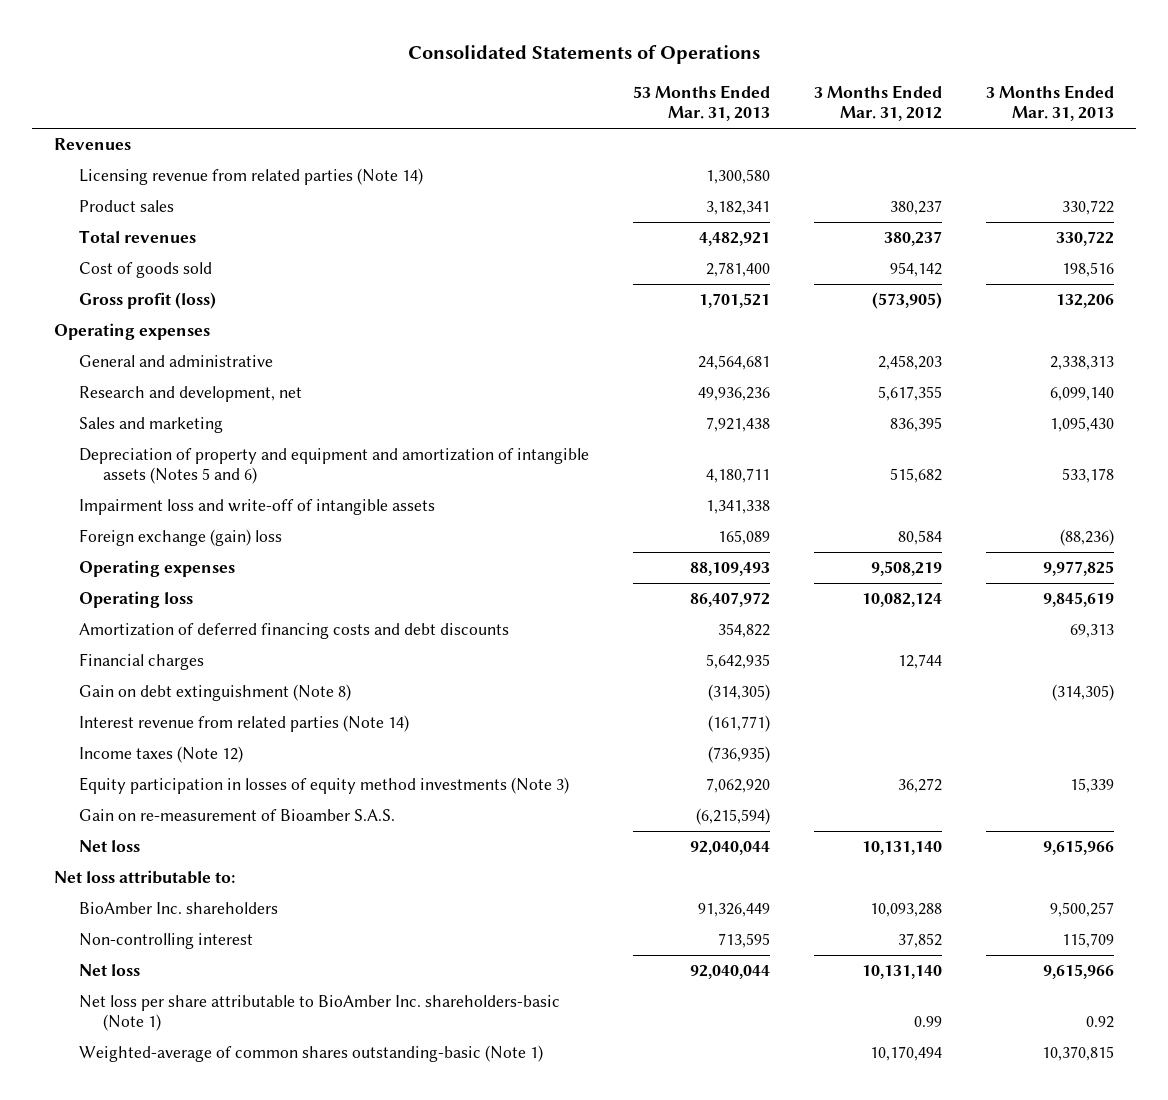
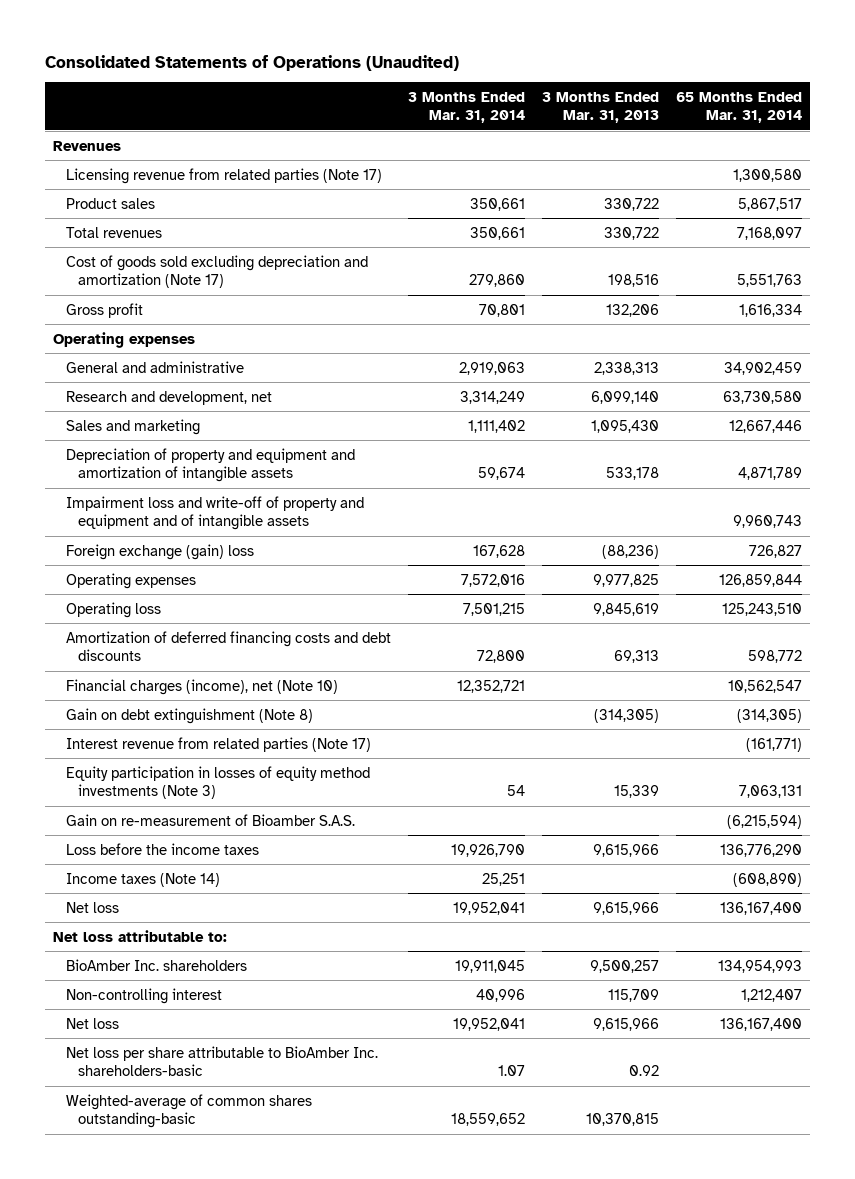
[407,45,760,65] Consolidated Statements of Operations -> [44,54,459,71] Consolidated Statements of Operations (Unaudited)
[632,84,770,122] 53 Months Ended Mar. 31, 2013 -> none
[813,84,942,122] 3 Months Ended Mar. 31, 2012 -> none
none -> [407,91,525,123] 3 Months Ended Mar. 31, 2014
none -> [675,91,802,123] 65 Months Ended Mar. 31, 2014
[78,168,423,186] Licensing revenue from related parties (Note 14) -> [65,167,382,184] Licensing revenue from related parties (Note 17)
[78,262,212,279] Cost of goods sold -> [65,254,368,288] Cost of goods sold excluding depreciation and amortization (Note 17)
[78,292,216,310] Gross profit (loss) -> [65,302,143,318] Gross profit
[78,448,589,485] Depreciation of property and equipment and amortization of intangible assets (Notes 5 and 6) -> [65,447,355,482] Depreciation of property and equipment and amortization of intangible assets
[78,499,435,516] Impairment loss and write-off of intangible assets -> [65,495,364,530] Impairment loss and write-off of property and equipment and of intangible assets
[78,653,204,671] Financial charges -> [65,678,338,695] Financial charges (income), net (Note 10)
[78,746,243,764] Income taxes (Note 12) -> none
[78,715,409,733] Interest revenue from related parties (Note 14) -> [65,736,371,752] Interest revenue from related parties (Note 17)
none -> [65,842,259,855] Loss before the income taxes
none -> [65,872,220,887] Income taxes (Note 14)
[78,995,560,1032] Net loss per share attributable to BioAmber Inc. shareholders-basic (Note 1) -> [65,1045,378,1076] Net loss per share attributable to BioAmber Inc. shareholders-basic
[78,1045,543,1063] Weighted-average of common shares outstanding-basic (Note 1) -> [65,1093,312,1128] Weighted-average of common shares outstanding-basic

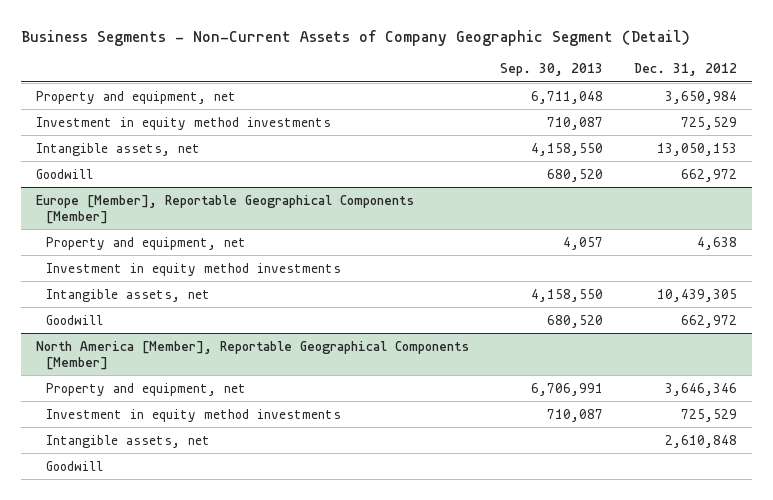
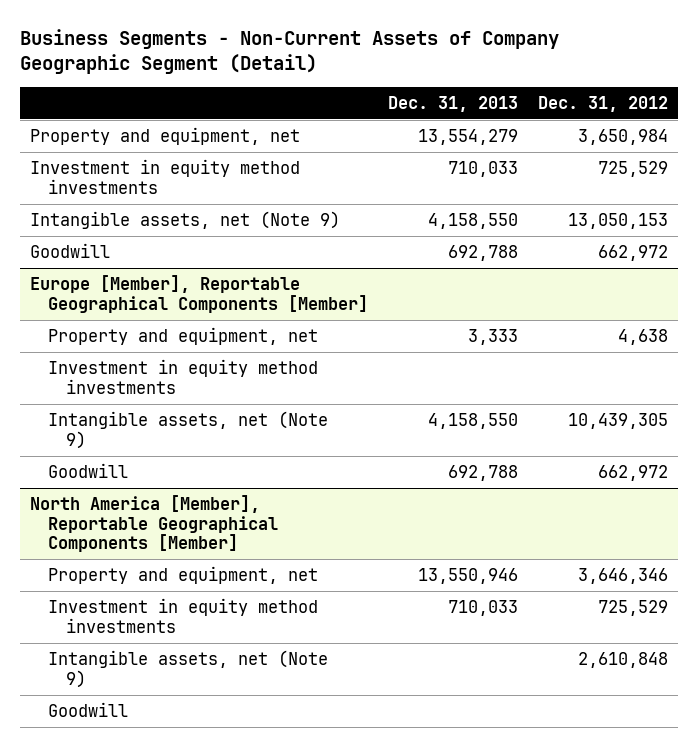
[499,63,603,77] Sep. 30, 2013 -> none
none -> [388,95,519,112] Dec. 31, 2013
[36,142,201,156] Intangible assets, net -> [30,211,341,230] Intangible assets, net (Note 9)
[45,288,210,302] Intangible assets, net -> [47,411,328,449] Intangible assets, net (Note 9)
[45,434,210,448] Intangible assets, net -> [47,650,328,688] Intangible assets, net (Note 9)

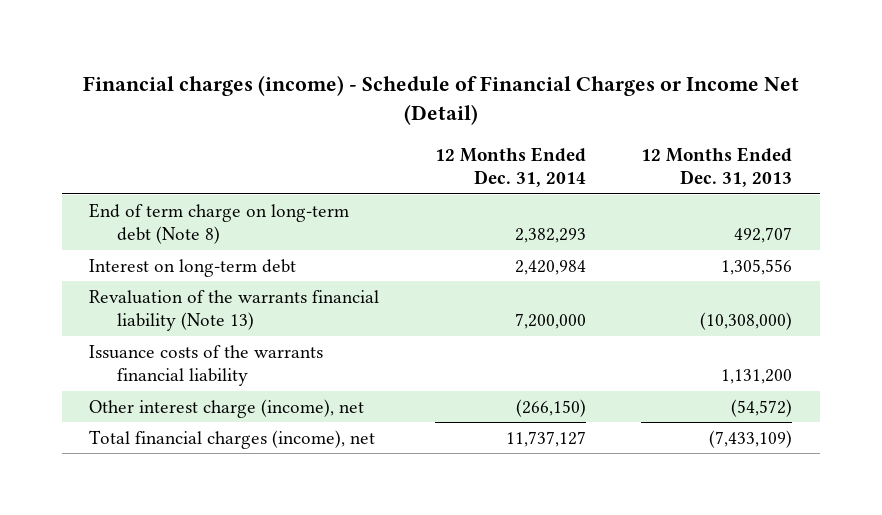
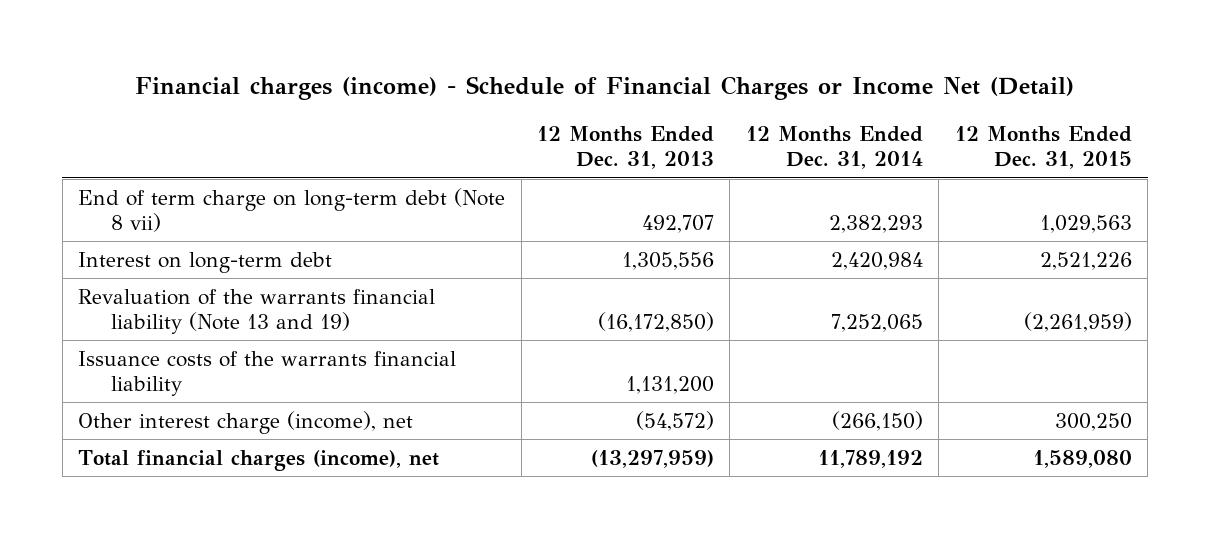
none -> [954,126,1132,170] 12 Months Ended Dec. 31, 2015
[89,202,350,245] End of term charge on long-term debt (Note 8) -> [78,187,506,233] End of term charge on long-term debt (Note 8 vii)
[89,289,380,332] Revaluation of the warrants financial liability (Note 13) -> [78,288,436,335] Revaluation of the warrants financial liability (Note 13 and 19)
[514,313,586,330] 7,200,000 -> [830,314,923,333] 7,252,065
[700,312,793,331] (10,308,000) -> [597,312,714,333] (16,172,850)
[505,430,586,447] 11,737,127 -> [817,449,923,468] 11,789,192
[709,429,793,448] (7,433,109) -> [590,449,714,468] (13,297,959)

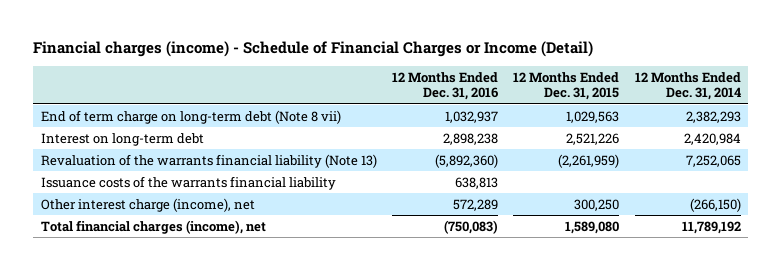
[134,76,1074,101] Financial charges (income) - Schedule of Financial Charges or Income Net (Detail) -> [33,41,594,58] Financial charges (income) - Schedule of Financial Charges or Income (Detail)
[536,126,714,170] 12 Months Ended Dec. 31, 2013 -> none
none -> [392,72,499,101] 12 Months Ended Dec. 31, 2016
[78,288,436,335] Revaluation of the warrants financial liability (Note 13 and 19) -> [40,153,377,168] Revaluation of the warrants financial liability (Note 13)

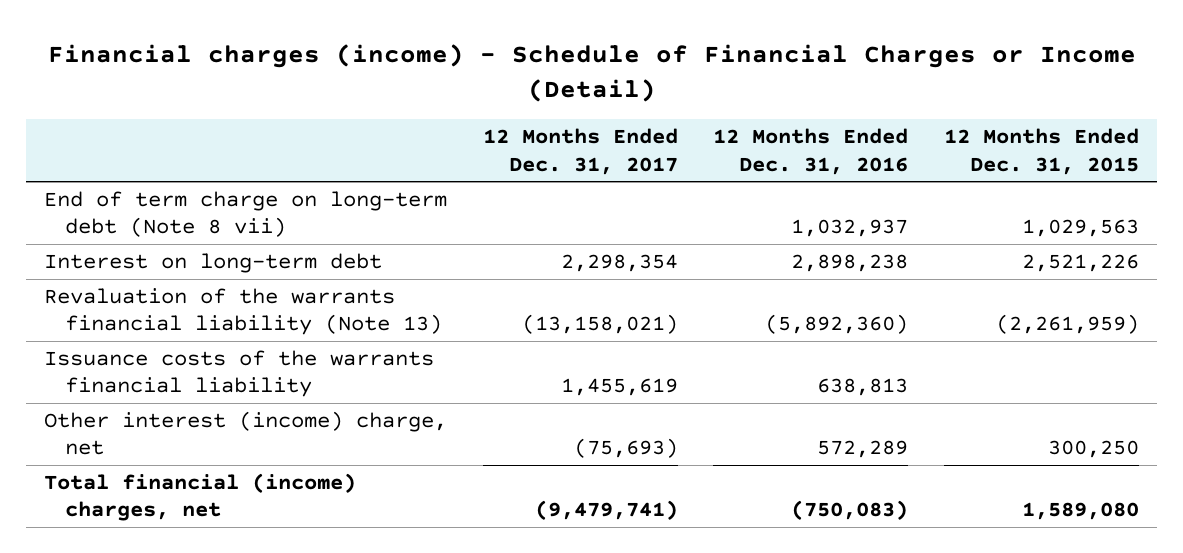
[634,72,741,101] 12 Months Ended Dec. 31, 2014 -> none
none -> [482,128,678,175] 12 Months Ended Dec. 31, 2017
[40,197,255,212] Other interest charge (income), net -> [44,411,448,456] Other interest (income) charge, net
[40,219,266,234] Total financial charges (income), net -> [44,473,357,522] Total financial (income) charges, net

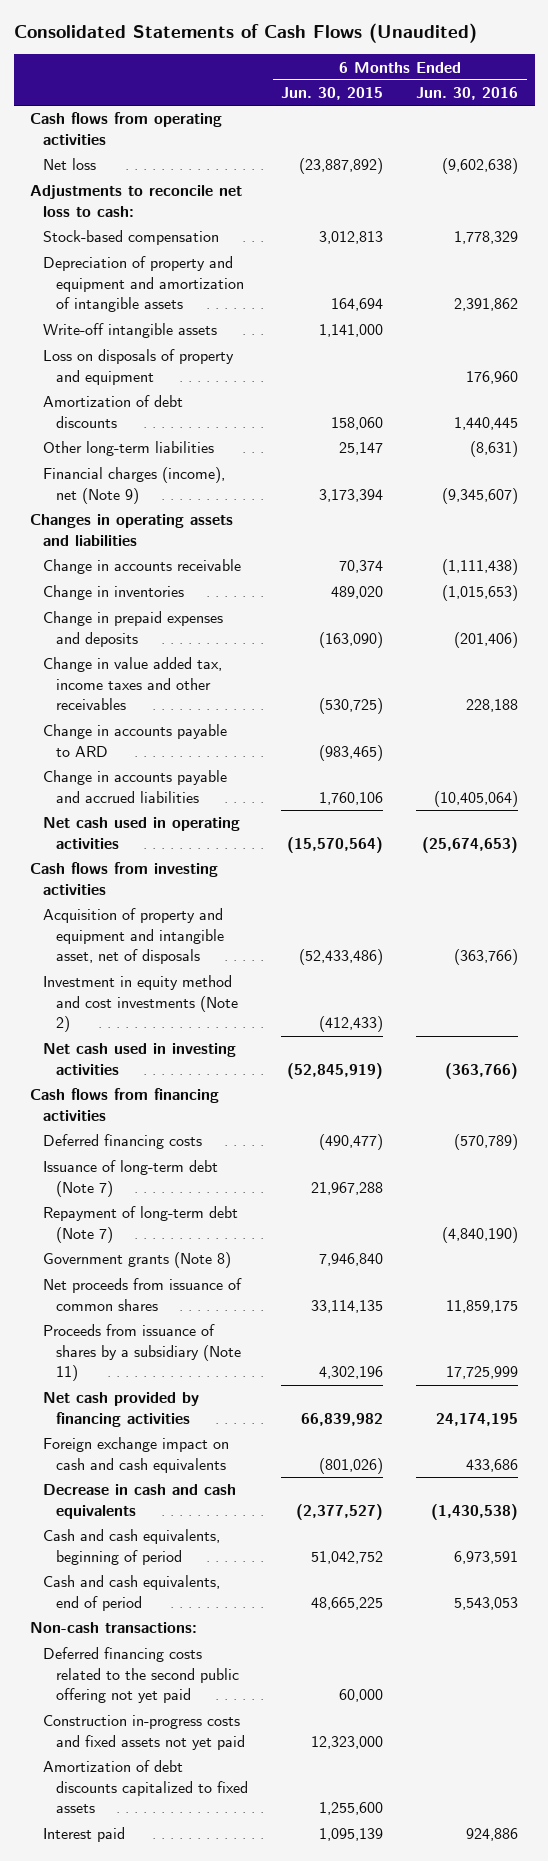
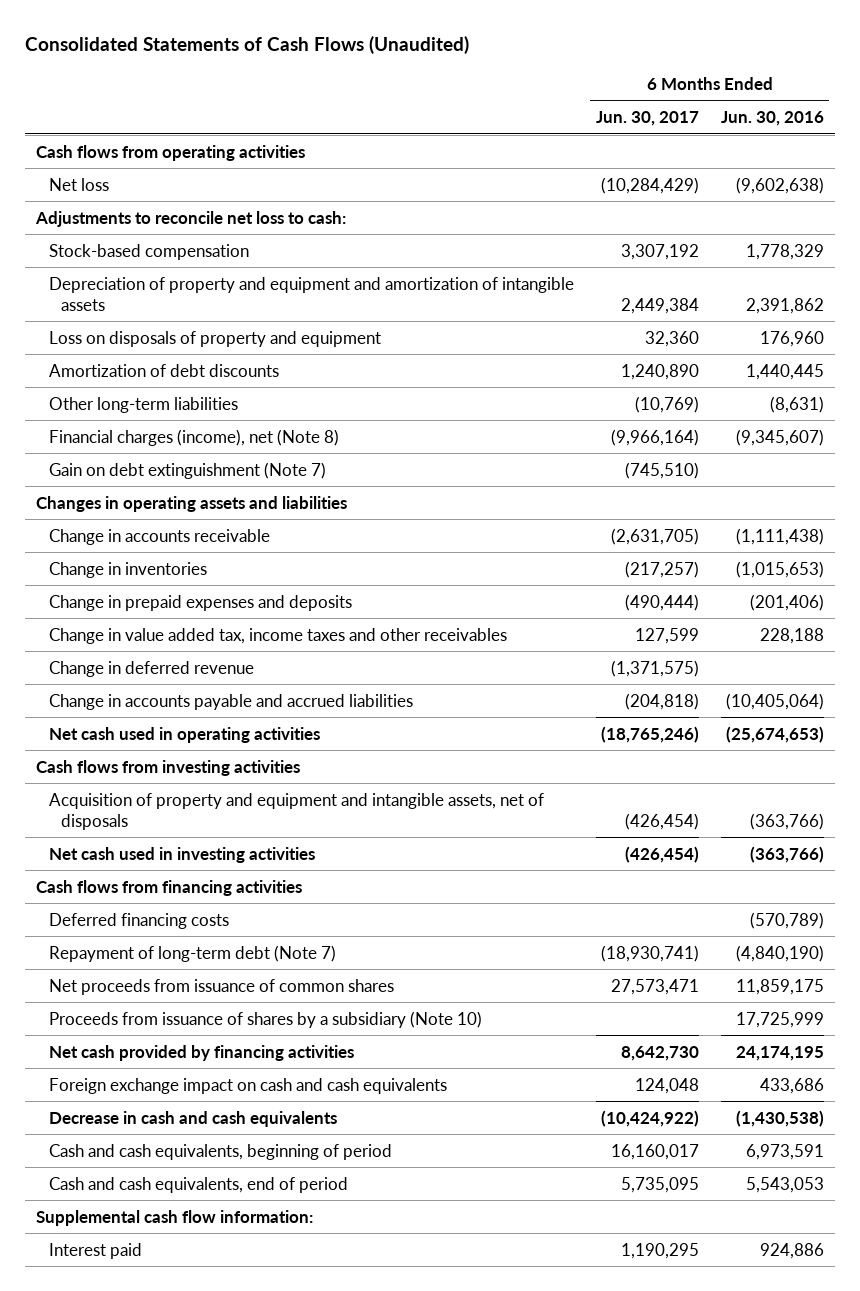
[281,87,384,101] Jun. 30, 2015 -> none
none -> [595,111,699,127] Jun. 30, 2017
[43,323,218,339] Write-off intangible assets -> none
[43,467,226,504] Financial charges (income), net (Note 9) -> [48,428,339,446] Financial charges (income), net (Note 8)
none -> [48,461,326,479] Gain on debt extinguishment (Note 7)
[43,724,228,757] Change in accounts payable to ARD -> none
none -> [48,660,254,677] Change in deferred revenue
[43,975,238,1033] Investment in equity method and cost investments (Note 2) -> none
[43,908,224,965] Acquisition of property and equipment and intangible asset, net of disposals -> [48,792,544,830] Acquisition of property and equipment and intangible assets, net of disposals
[43,1160,219,1197] Issuance of long-term debt (Note 7) -> none
[43,1252,232,1269] Government grants (Note 8) -> none
[43,1324,241,1382] Proceeds from issuance of shares by a subsidiary (Note 11) -> [48,1010,482,1028] Proceeds from issuance of shares by a subsidiary (Note 10)
[30,1622,198,1634] Non-cash transactions: -> none
[43,1647,239,1704] Deferred financing costs related to the second public offering not yet paid -> none
[43,1715,245,1750] Construction in-progress costs and fixed assets not yet paid -> none
[43,1760,248,1814] Amortization of debt discounts capitalized to fixed assets -> none
none -> [36,1209,314,1226] Supplemental cash flow information:

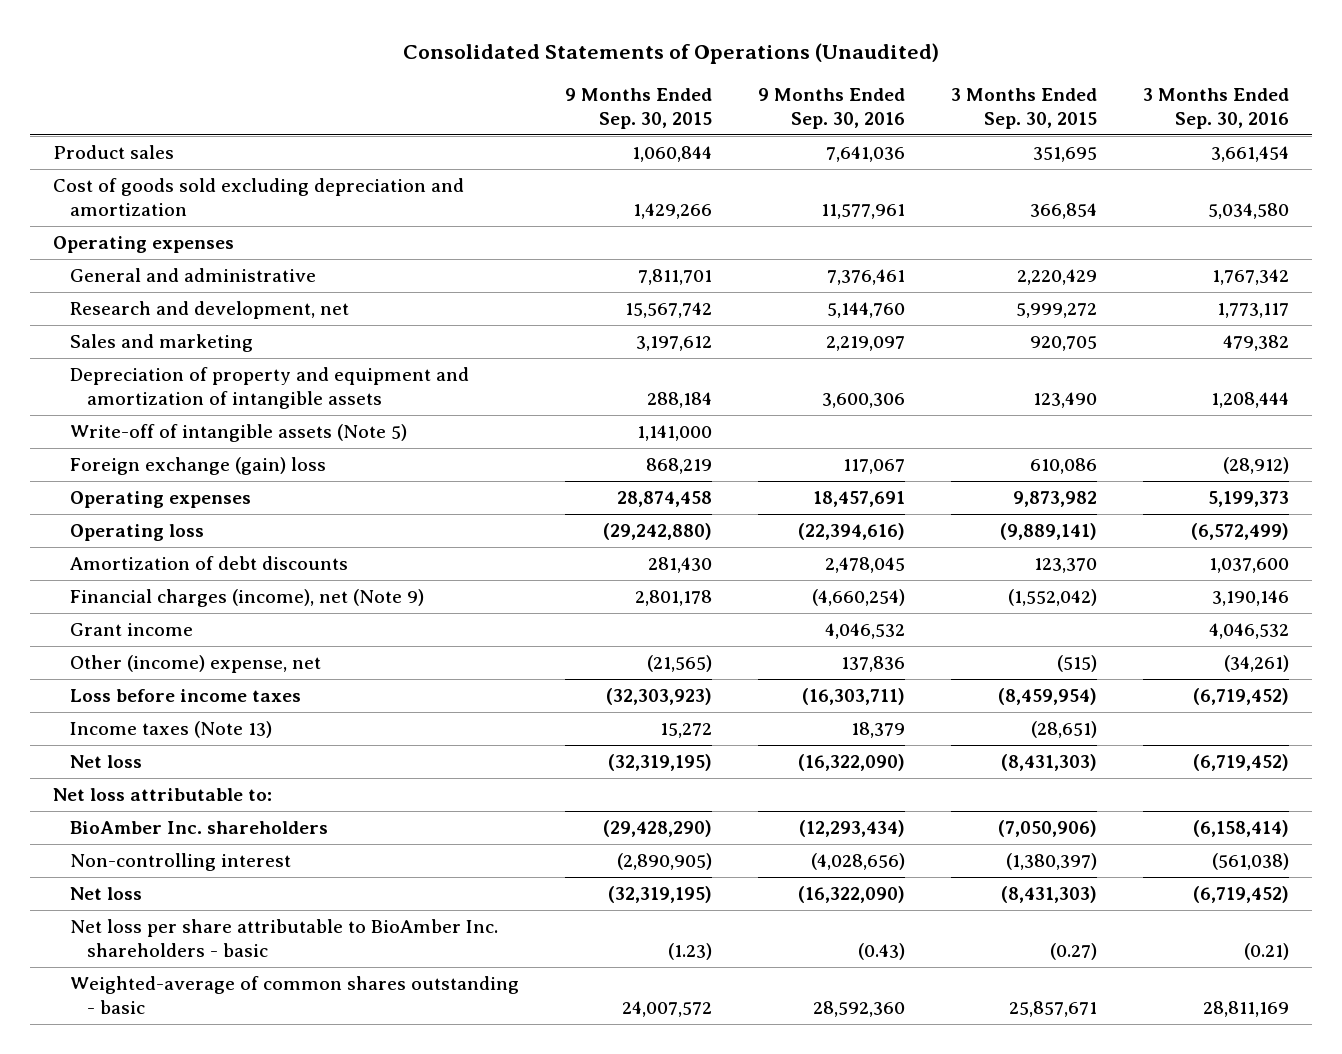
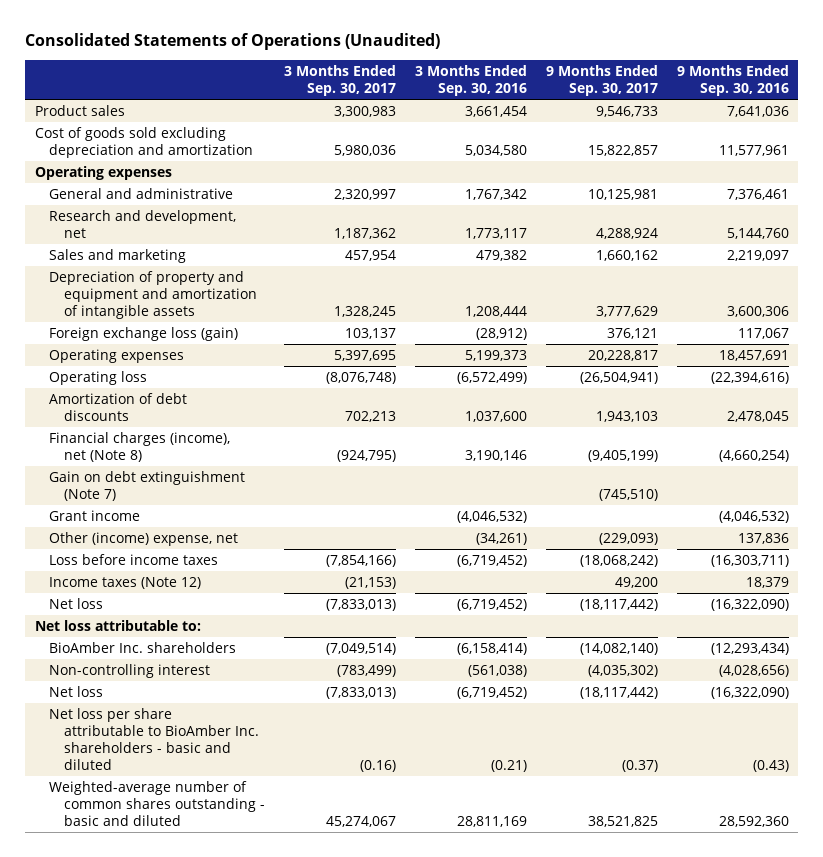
[565,88,713,129] 9 Months Ended Sep. 30, 2015 -> none
[950,88,1097,129] 3 Months Ended Sep. 30, 2015 -> none
none -> [283,65,396,97] 3 Months Ended Sep. 30, 2017
none -> [545,65,658,97] 9 Months Ended Sep. 30, 2017
[70,424,408,443] Write-off of intangible assets (Note 5) -> none
[70,457,327,476] Foreign exchange (gain) loss -> [49,326,239,341] Foreign exchange loss (gain)
[70,589,425,608] Financial charges (income), net (Note 9) -> [49,431,231,463] Financial charges (income), net (Note 8)
none -> [49,470,246,502] Gain on debt extinguishment (Note 7)
[825,623,906,640] 4,046,532 -> [718,510,789,523] (4,046,532)
[1208,623,1289,640] 4,046,532 -> [456,510,527,523] (4,046,532)
[70,721,273,739] Income taxes (Note 13) -> [49,576,202,589] Income taxes (Note 12)
[70,919,499,957] Net loss per share attributable to BioAmber Inc. shareholders - basic -> [49,707,259,771] Net loss per share attributable to BioAmber Inc. shareholders - basic and diluted
[70,976,520,1014] Weighted-average of common shares outstanding - basic -> [49,780,265,827] Weighted-average number of common shares outstanding - basic and diluted

